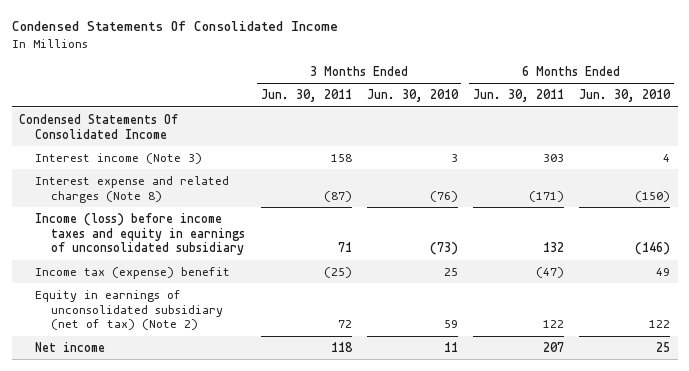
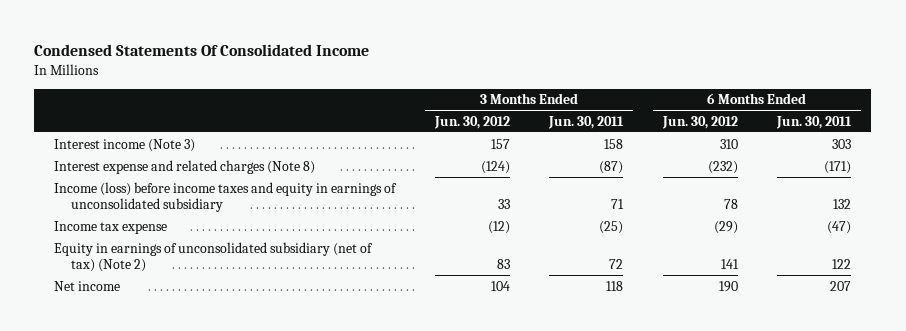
[366,89,459,103] Jun. 30, 2010 -> none
[578,89,671,103] Jun. 30, 2010 -> none
none -> [433,115,510,129] Jun. 30, 2012
none -> [661,115,738,129] Jun. 30, 2012
[19,113,179,139] Condensed Statements Of Consolidated Income -> none
[35,266,231,279] Income tax (expense) benefit -> [54,220,168,234] Income tax expense

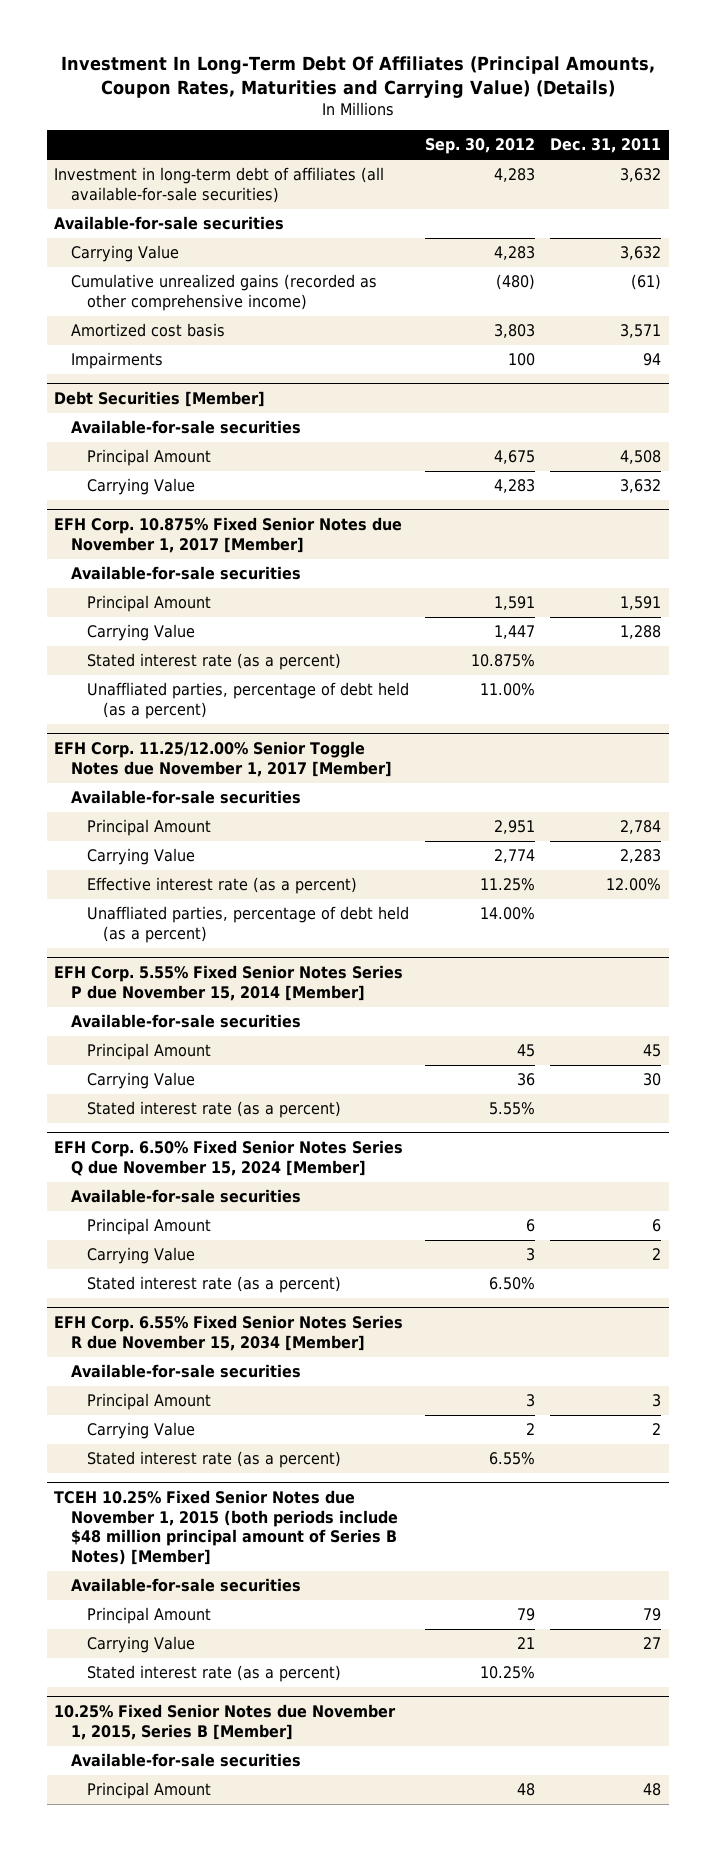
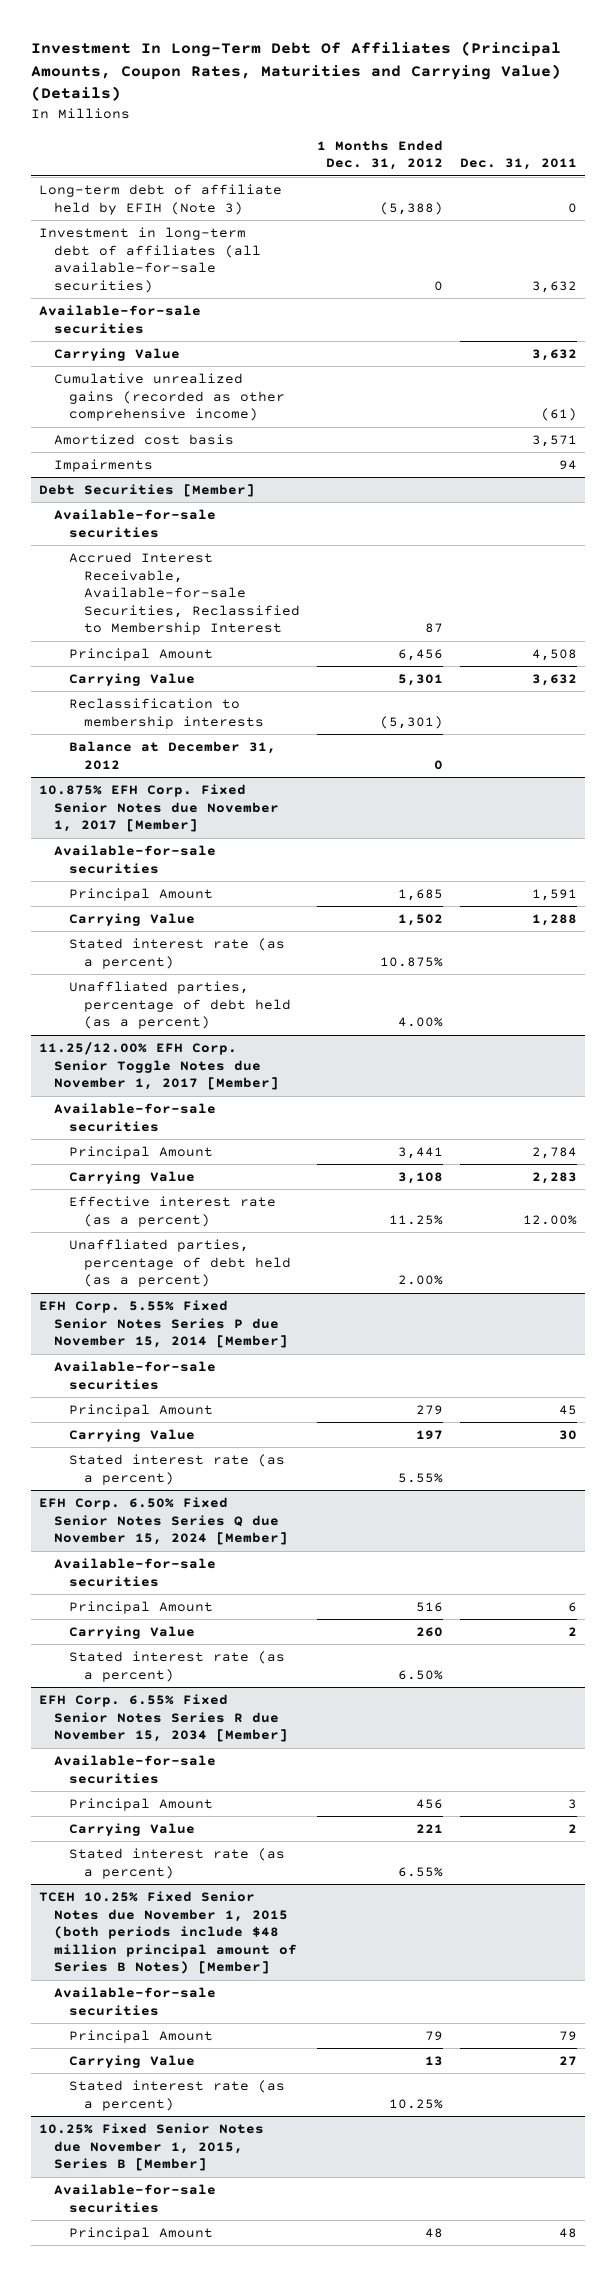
[424,138,535,155] Sep. 30, 2012 -> none
none -> [316,139,443,171] 1 Months Ended Dec. 31, 2012
none -> [39,183,283,215] Long-term debt of affiliate held by EFIH (Note 3)
none -> [68,551,300,636] Accrued Interest Receivable, Available-for-sale Securities, Reclassified to Membership Interest
none -> [68,697,264,729] Reclassification to membership interests
none -> [68,740,276,770] Balance at December 31, 2012
[54,517,403,553] EFH Corp. 10.875% Fixed Senior Notes due November 1, 2017 [Member] -> [39,783,280,833] 10.875% EFH Corp. Fixed Senior Notes due November 1, 2017 [Member]
[54,741,392,777] EFH Corp. 11.25/12.00% Senior Toggle Notes due November 1, 2017 [Member] -> [39,1041,280,1091] 11.25/12.00% EFH Corp. Senior Toggle Notes due November 1, 2017 [Member]

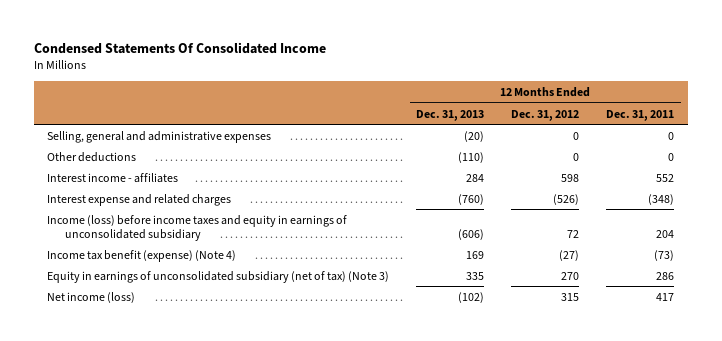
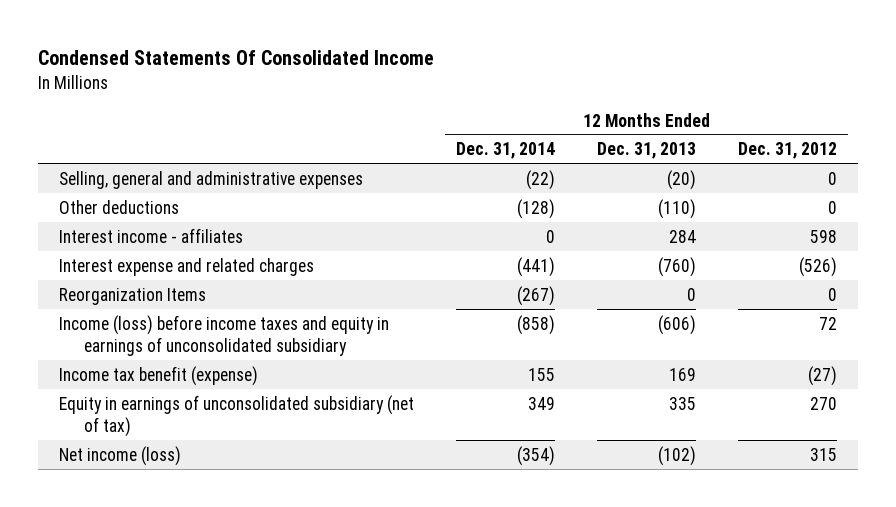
[606,109,675,121] Dec. 31, 2011 -> none
none -> [456,142,556,160] Dec. 31, 2014
none -> [58,287,206,305] Reorganization Items
[47,249,237,262] Income tax benefit (expense) (Note 4) -> [58,365,258,386] Income tax benefit (expense)
[47,270,390,283] Equity in earnings of unconsolidated subsidiary (net of tax) (Note 3) -> [58,394,414,437] Equity in earnings of unconsolidated subsidiary (net of tax)

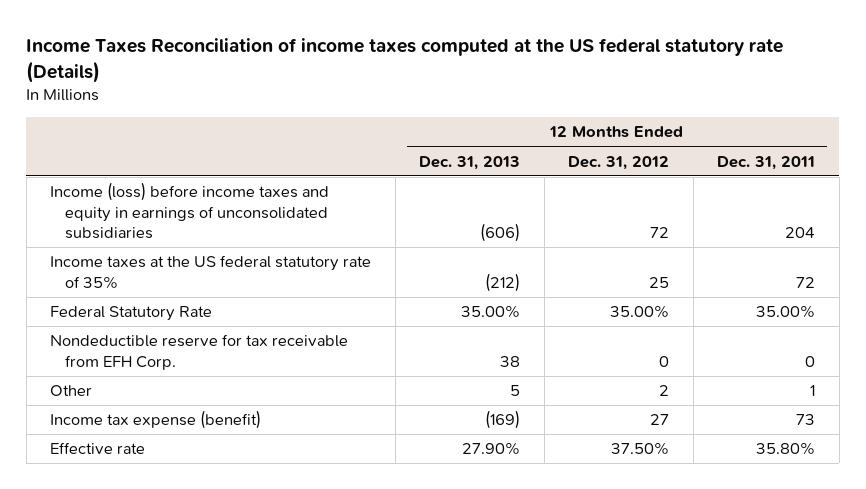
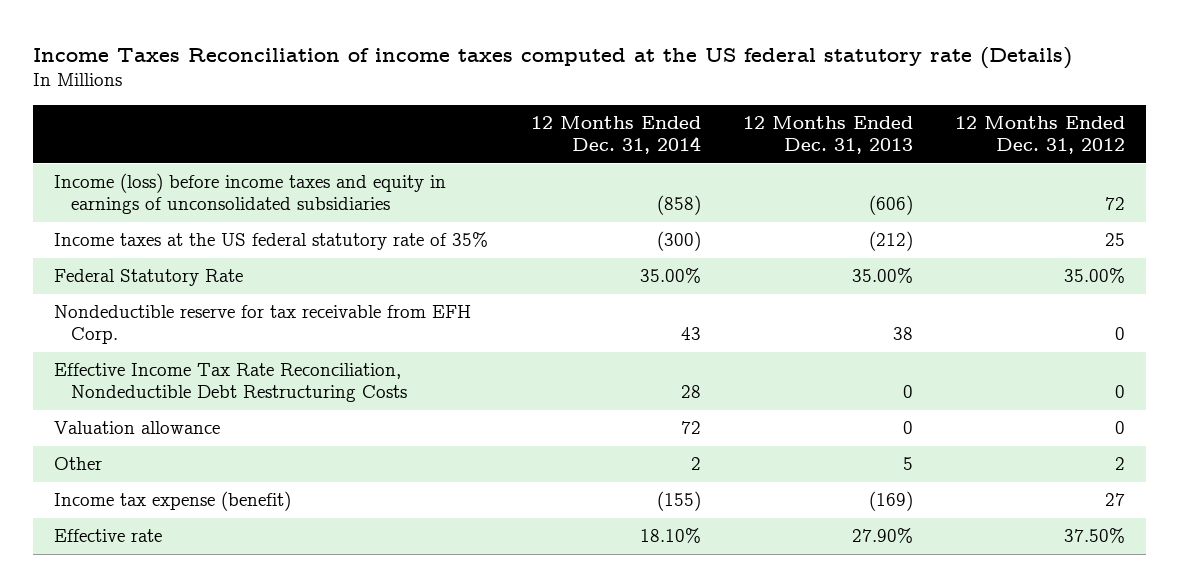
[717,155,816,170] Dec. 31, 2011 -> none
none -> [530,115,701,155] 12 Months Ended Dec. 31, 2014
none -> [54,363,407,403] Effective Income Tax Rate Reconciliation, Nondeductible Debt Restructuring Costs
none -> [54,421,221,435] Valuation allowance

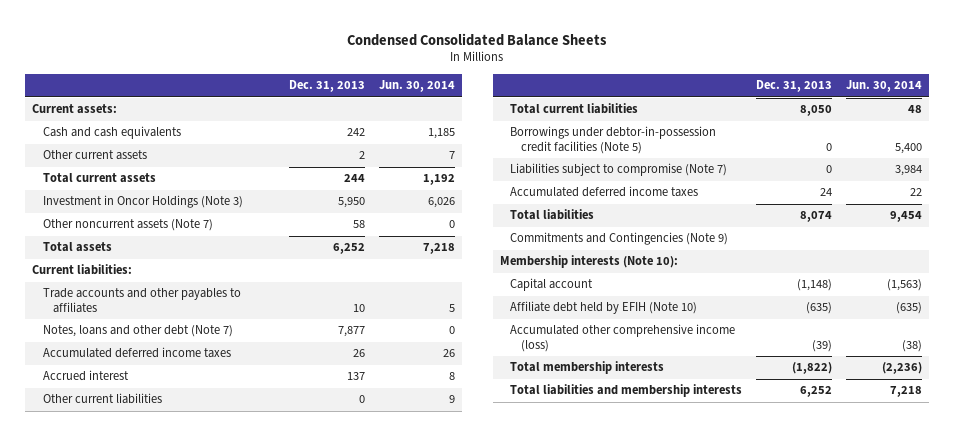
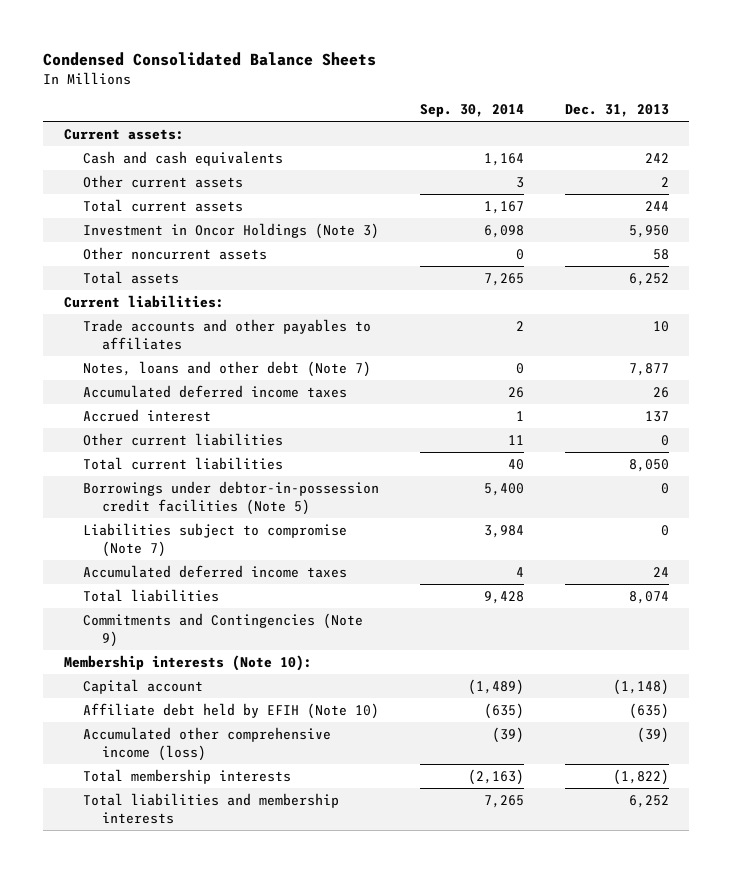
[378,80,455,93] Jun. 30, 2014 -> none
none -> [419,104,524,118] Sep. 30, 2014
[42,219,213,232] Other noncurrent assets (Note 7) -> [82,246,267,260] Other noncurrent assets

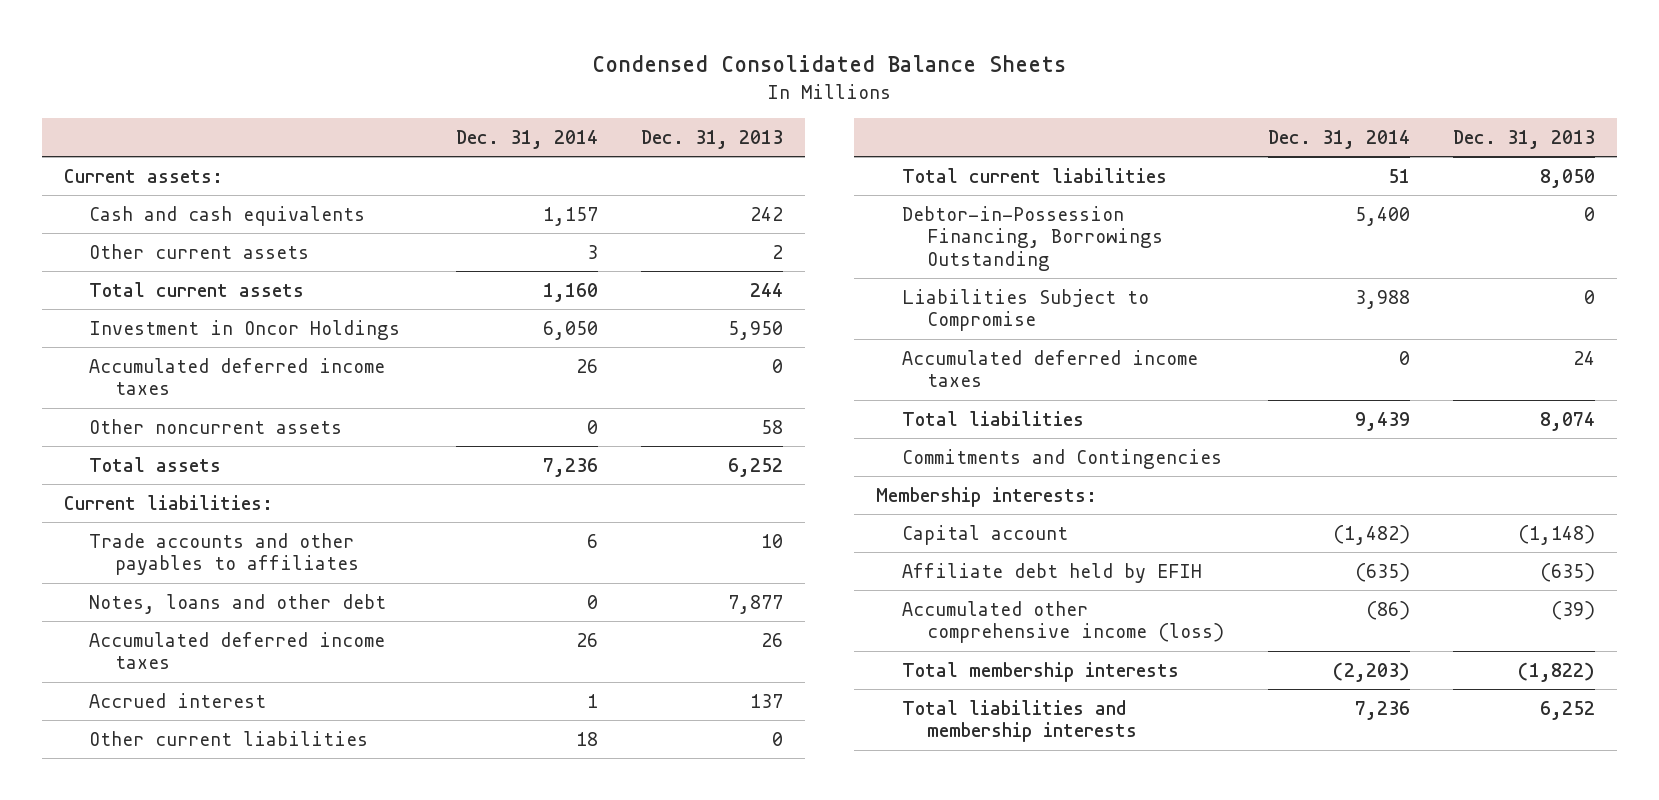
[419,104,524,118] Sep. 30, 2014 -> none
none -> [455,129,598,149] Dec. 31, 2014
[82,222,379,239] Investment in Oncor Holdings (Note 3) -> [89,319,401,340] Investment in Oncor Holdings
none -> [89,357,386,396] Accumulated deferred income taxes
[82,360,371,377] Notes, loans and other debt (Note 7) -> [89,593,387,614] Notes, loans and other debt
[82,480,379,515] Borrowings under debtor-in-possession credit facilities (Note 5) -> [901,205,1164,272] Debtor-in-Possession Financing, Borrowings Outstanding
[82,522,347,557] Liabilities subject to compromise (Note 7) -> [901,288,1149,332] Liabilities Subject to Compromise
[82,612,363,647] Commitments and Contingencies (Note 9) -> [901,448,1222,469] Commitments and Contingencies
[63,654,312,671] Membership interests (Note 10): -> [875,486,1097,507] Membership interests:
[82,702,379,719] Affiliate debt held by EFIH (Note 10) -> [901,562,1202,583] Affiliate debt held by EFIH

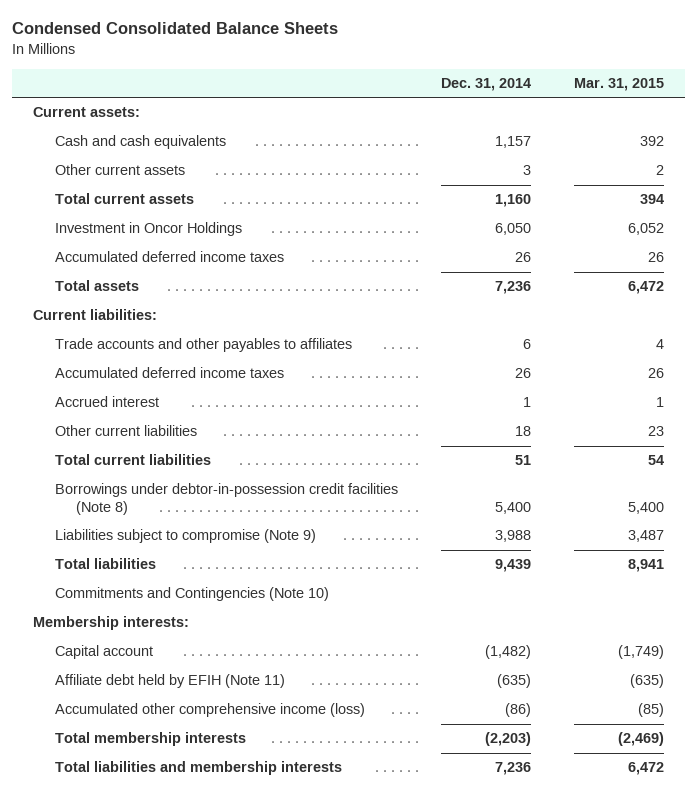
[641,129,784,149] Dec. 31, 2013 -> none
none -> [573,77,664,91] Mar. 31, 2015
[89,418,343,434] Other noncurrent assets -> none
[89,593,387,614] Notes, loans and other debt -> none
[901,349,1198,388] Accumulated deferred income taxes -> none
[901,205,1164,272] Debtor-in-Possession Financing, Borrowings Outstanding -> [54,483,398,516] Borrowings under debtor-in-possession credit facilities (Note 8)
[901,288,1149,332] Liabilities Subject to Compromise -> [54,529,316,544] Liabilities subject to compromise (Note 9)
[901,448,1222,469] Commitments and Contingencies -> [54,587,329,602] Commitments and Contingencies (Note 10)
[901,562,1202,583] Affiliate debt held by EFIH -> [54,674,285,689] Affiliate debt held by EFIH (Note 11)

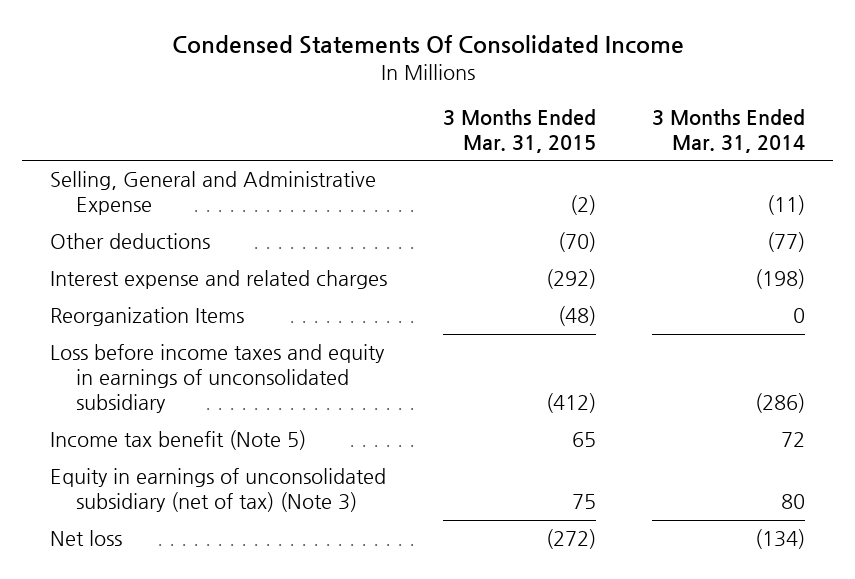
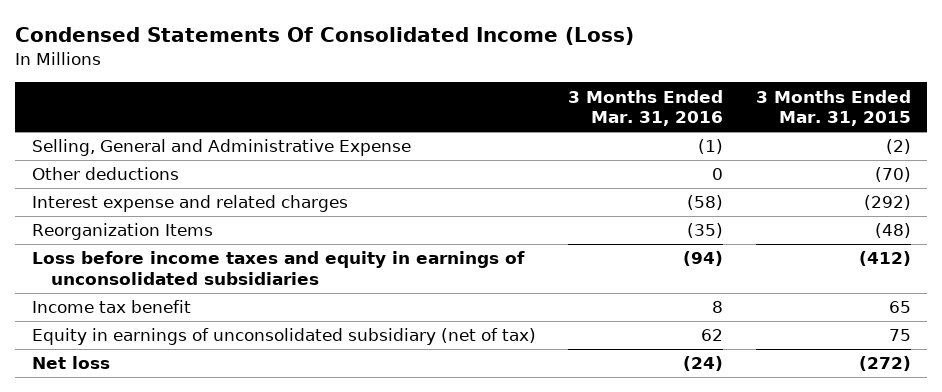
[171,35,684,55] Condensed Statements Of Consolidated Income -> [15,26,635,45] Condensed Statements Of Consolidated Income (Loss)
[652,108,806,153] 3 Months Ended Mar. 31, 2014 -> none
none -> [568,89,724,127] 3 Months Ended Mar. 31, 2016
[50,344,386,414] Loss before income taxes and equity in earnings of unconsolidated subsidiary -> [31,251,525,285] Loss before income taxes and equity in earnings of unconsolidated subsidiaries
[50,430,307,451] Income tax benefit (Note 5) -> [31,300,191,314] Income tax benefit
[50,468,387,513] Equity in earnings of unconsolidated subsidiary (net of tax) (Note 3) -> [31,328,536,346] Equity in earnings of unconsolidated subsidiary (net of tax)

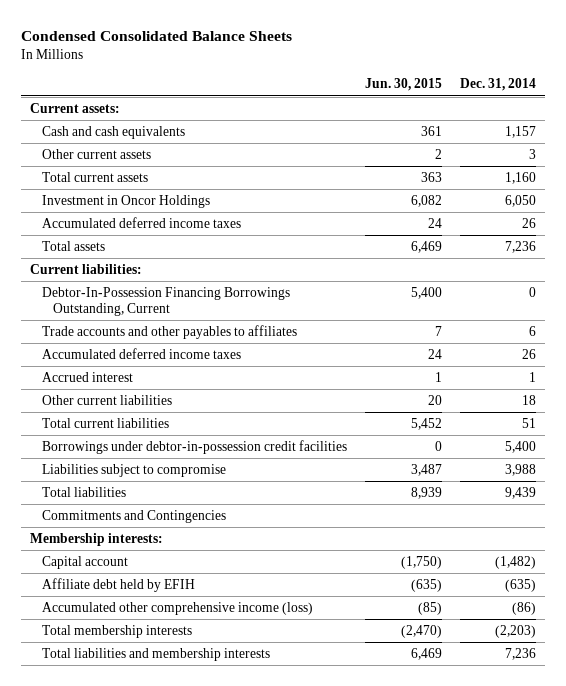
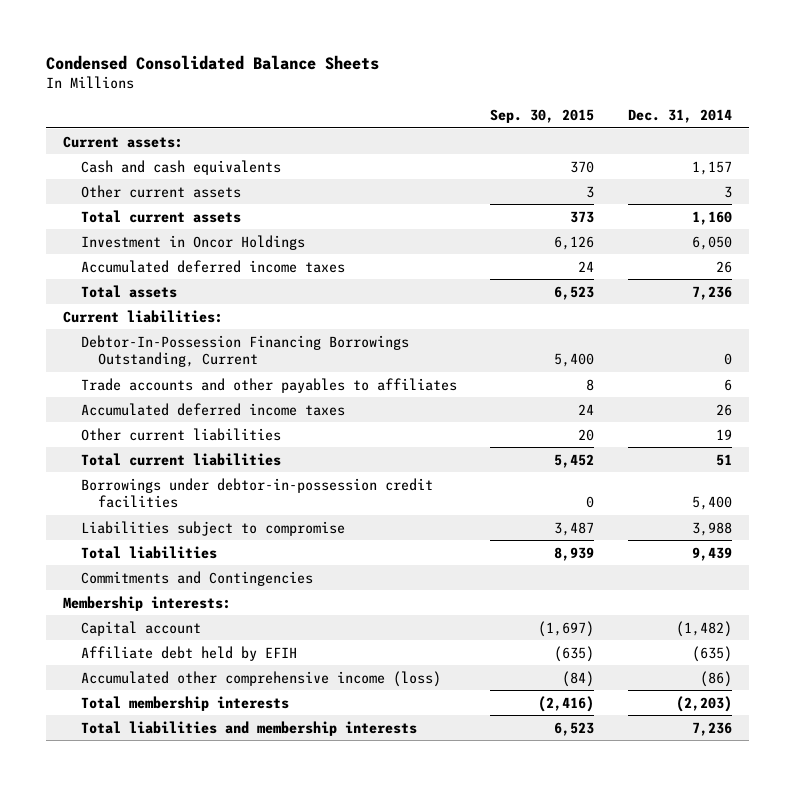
[364,78,442,92] Jun. 30, 2015 -> none
none -> [490,109,595,124] Sep. 30, 2015
[41,371,133,382] Accrued interest -> none
[522,394,537,405] 18 -> [715,428,732,440] 19

